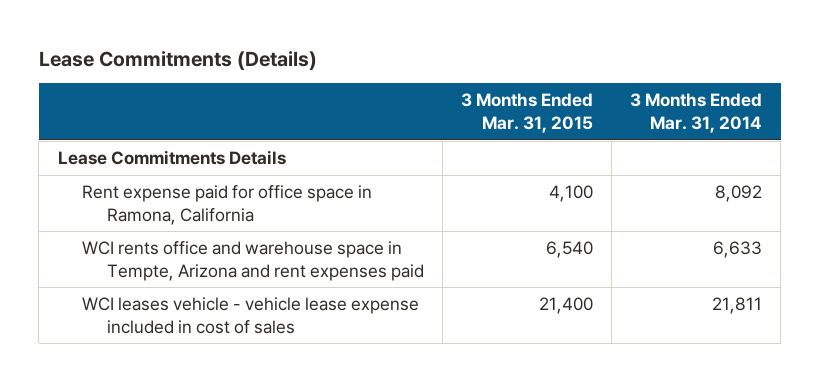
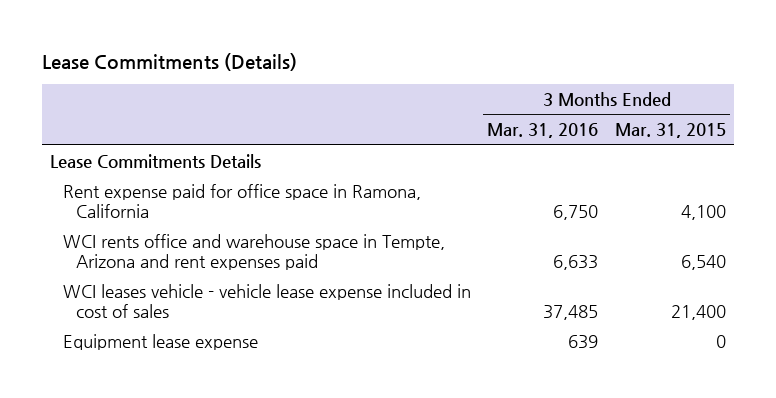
[630,93,763,133] 3 Months Ended Mar. 31, 2014 -> none
none -> [487,123,599,139] Mar. 31, 2016
none -> [63,333,259,350] Equipment lease expense

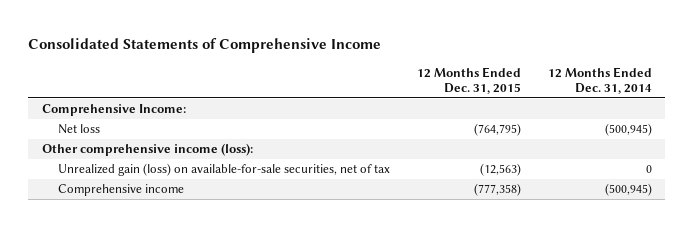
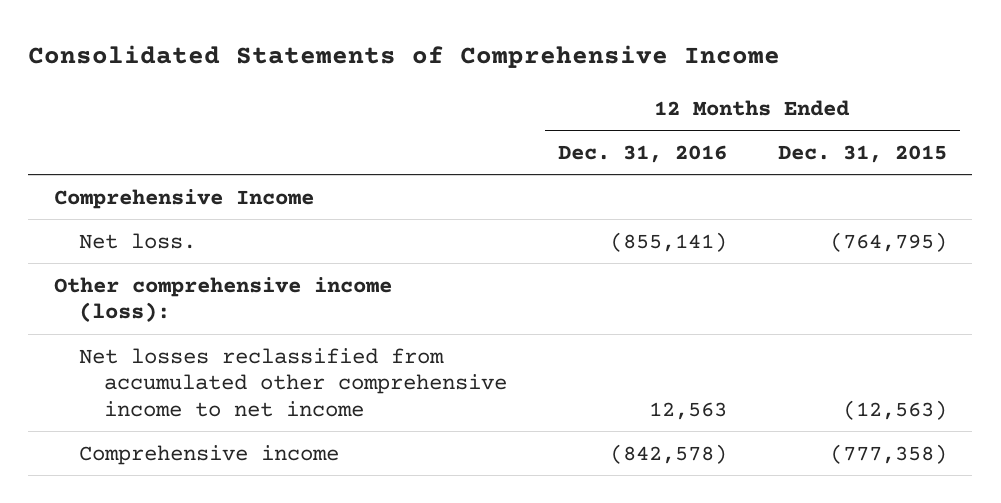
[547,66,652,95] 12 Months Ended Dec. 31, 2014 -> none
none -> [557,144,727,163] Dec. 31, 2016
[41,104,186,117] Comprehensive Income: -> [53,188,314,209] Comprehensive Income
[58,124,101,135] Net loss -> [78,232,196,249] Net loss.
[58,163,391,177] Unrealized gain (loss) on available-for-sale securities, net of tax -> [78,347,507,417] Net losses reclassified from accumulated other comprehensive income to net income

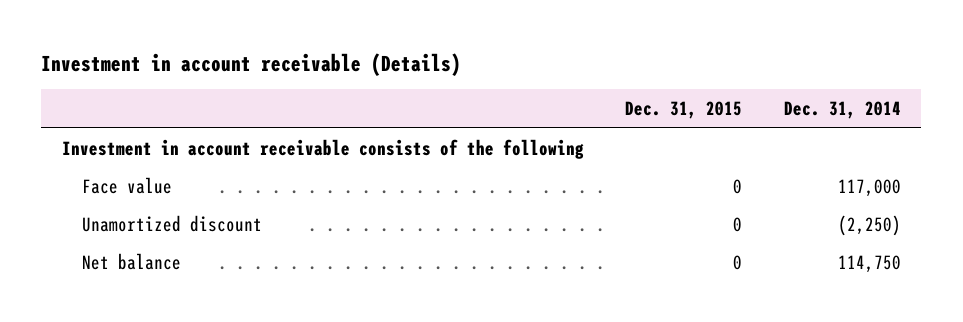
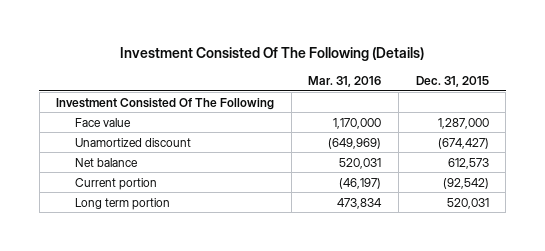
[41,52,462,76] Investment in account receivable (Details) -> [120,47,425,62] Investment Consisted Of The Following (Details)
[783,101,901,120] Dec. 31, 2014 -> none
none -> [308,76,382,88] Mar. 31, 2016
[61,138,584,159] Investment in account receivable consists of the following -> none
none -> [56,97,275,110] Investment Consisted Of The Following
[733,178,743,194] 0 -> [437,117,489,129] 1,287,000
[733,216,743,232] 0 -> [437,137,489,149] (674,427)
[733,254,743,270] 0 -> [447,157,489,169] 612,573
none -> [75,177,158,190] Current portion
none -> [75,197,171,210] Long term portion

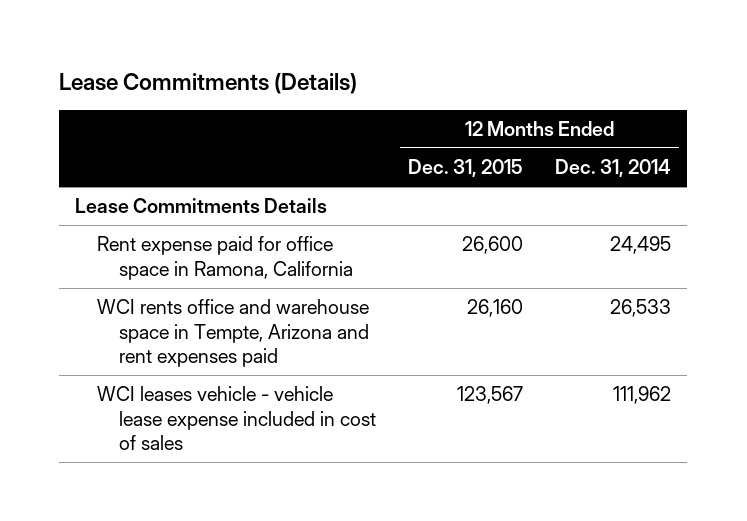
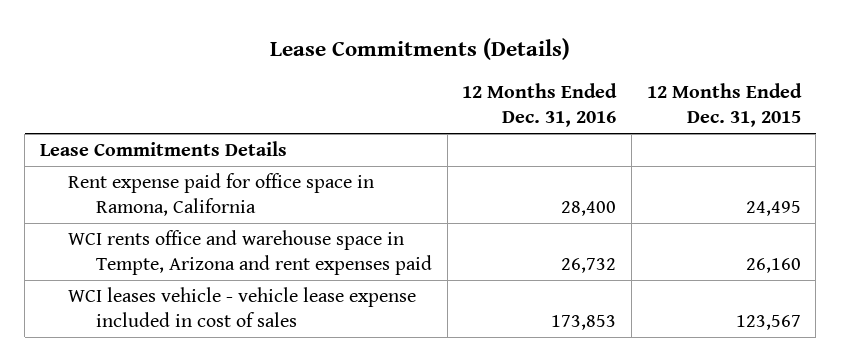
[555,159,672,178] Dec. 31, 2014 -> none
none -> [462,83,618,128] 12 Months Ended Dec. 31, 2016
[462,236,524,255] 26,600 -> [745,201,801,217] 24,495

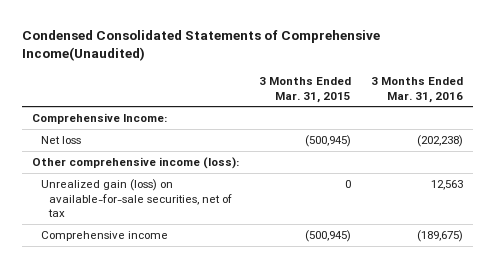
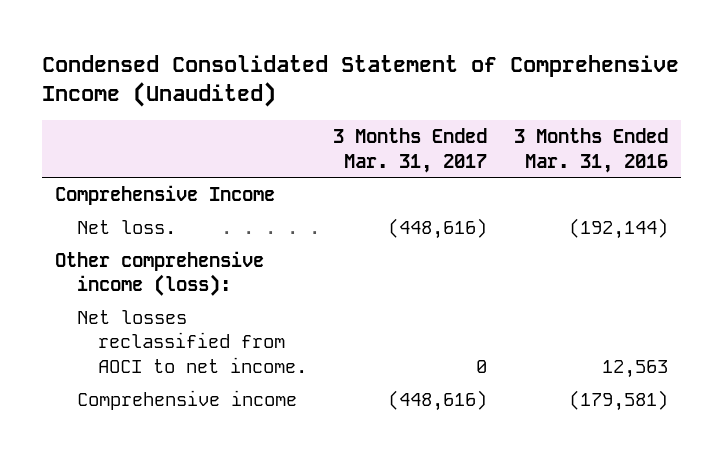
[21,30,380,62] Condensed Consolidated Statements of Comprehensive Income(Unaudited) -> [42,54,680,108] Condensed Consolidated Statement of Comprehensive Income (Unaudited)
[259,77,352,103] 3 Months Ended Mar. 31, 2015 -> none
none -> [333,128,488,173] 3 Months Ended Mar. 31, 2017
[32,113,168,125] Comprehensive Income: -> [55,185,276,206] Comprehensive Income
[40,136,81,145] Net loss -> [76,220,176,235] Net loss.
[417,135,464,148] (202,238) -> [568,218,668,240] (192,144)
[40,179,233,217] Unrealized gain (loss) on available-for-sale securities, net of tax -> [76,310,307,373] Net losses reclassified from AOCI to net income.
[417,230,464,243] (189,675) -> [568,390,668,412] (179,581)

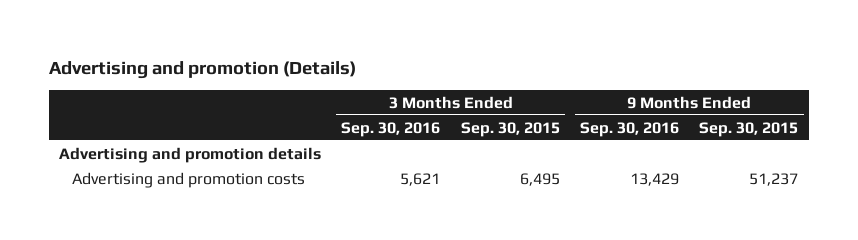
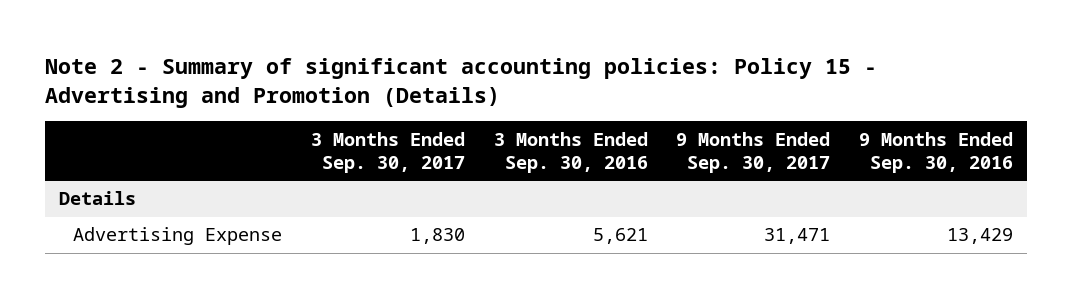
[48,60,356,79] Advertising and promotion (Details) -> [45,57,878,108] Note 2 - Summary of significant accounting policies: Policy 15 - Advertising and Promotion (Details)
[460,121,560,137] Sep. 30, 2015 -> none
[699,121,799,137] Sep. 30, 2015 -> none
none -> [310,131,465,174] 3 Months Ended Sep. 30, 2017
none -> [676,131,831,174] 9 Months Ended Sep. 30, 2017
[59,146,322,163] Advertising and promotion details -> none
none -> [59,191,137,206] Details
[71,171,305,188] Advertising and promotion costs -> [73,227,283,246] Advertising Expense

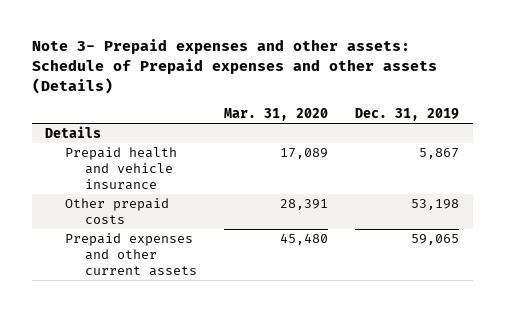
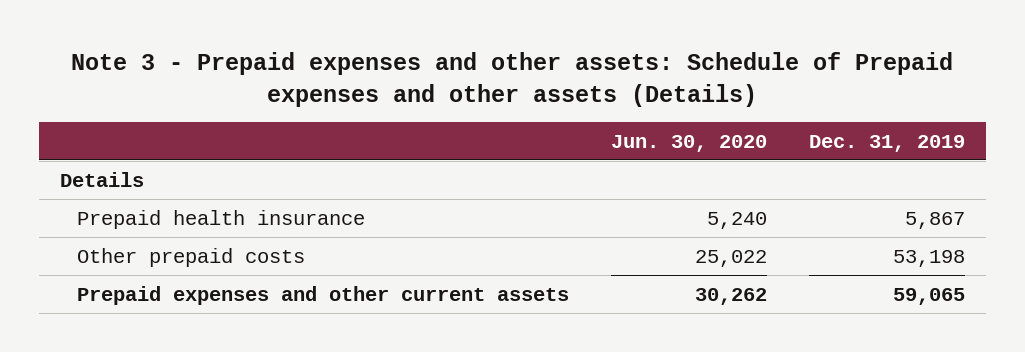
[31,39,437,95] Note 3- Prepaid expenses and other assets: Schedule of Prepaid expenses and other assets (Details) -> [71,52,954,107] Note 3 - Prepaid expenses and other assets: Schedule of Prepaid expenses and other assets (Details)
[224,108,329,122] Mar. 31, 2020 -> none
none -> [611,134,768,152] Jun. 30, 2020
[65,147,178,190] Prepaid health and vehicle insurance -> [76,209,365,229] Prepaid health insurance

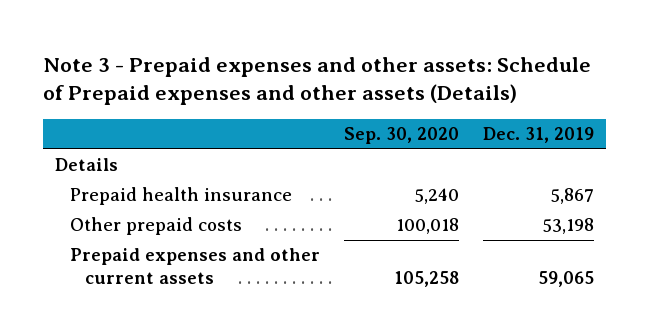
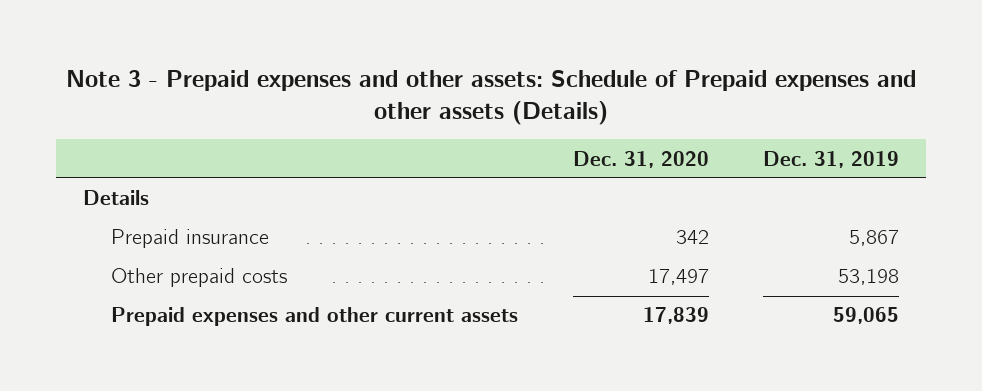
[344,127,460,145] Sep. 30, 2020 -> none
none -> [572,150,709,168] Dec. 31, 2020
[70,187,293,206] Prepaid health insurance -> [111,229,270,249] Prepaid insurance

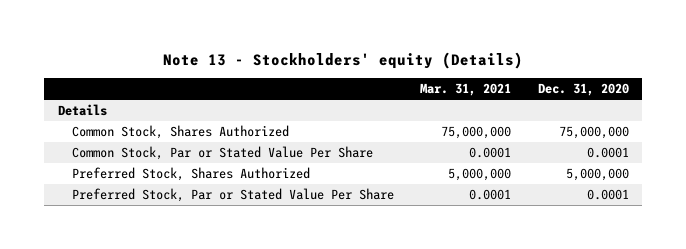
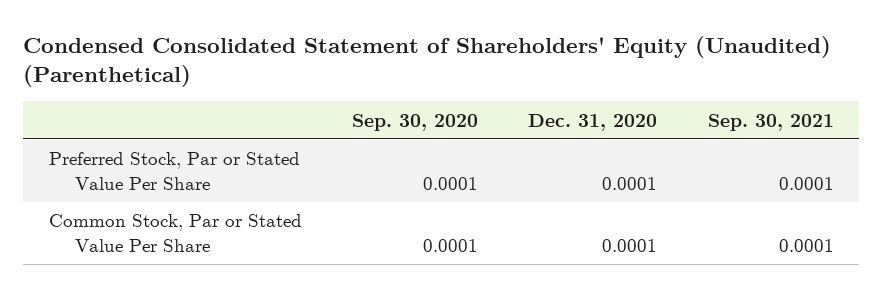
[163,51,524,69] Note 13 - Stockholders' equity (Details) -> [23,35,832,88] Condensed Consolidated Statement of Shareholders' Equity (Unaudited) (Parenthetical)
[420,83,512,97] Mar. 31, 2021 -> none
none -> [351,113,478,131] Sep. 30, 2020
none -> [707,113,834,131] Sep. 30, 2021
[57,104,107,117] Details -> none
[72,125,290,140] Common Stock, Shares Authorized -> none
[72,167,311,182] Preferred Stock, Shares Authorized -> none
[72,146,374,161] Common Stock, Par or Stated Value Per Share -> [48,214,302,252] Common Stock, Par or Stated Value Per Share

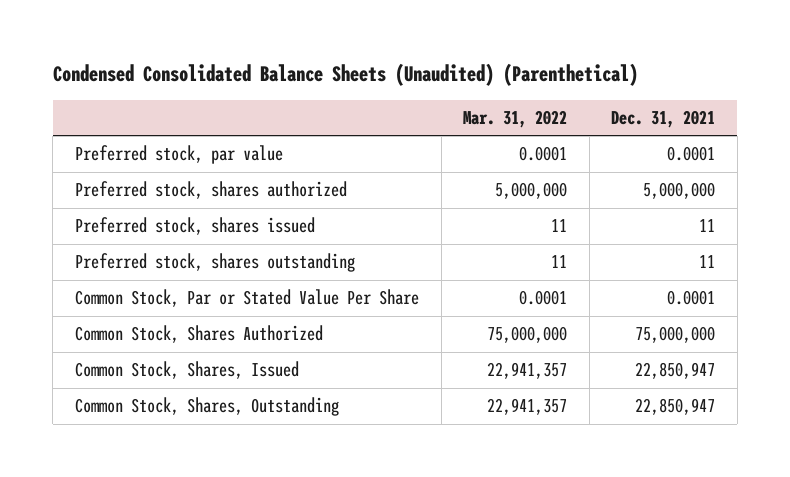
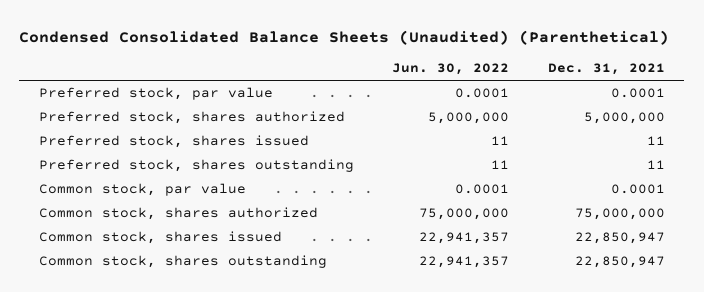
[463,109,568,128] Mar. 31, 2022 -> none
none -> [392,63,510,76] Jun. 30, 2022
[75,289,420,308] Common Stock, Par or Stated Value Per Share -> [38,183,246,197] Common stock, par value
[75,325,324,344] Common Stock, Shares Authorized -> [38,207,318,221] Common stock, shares authorized
[75,361,300,380] Common Stock, Shares, Issued -> [38,231,282,245] Common stock, shares issued
[75,397,340,417] Common Stock, Shares, Outstanding -> [38,255,327,269] Common stock, shares outstanding

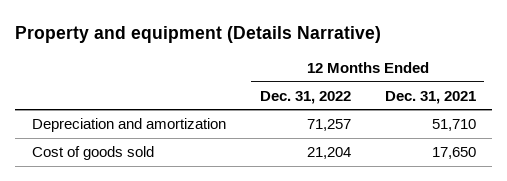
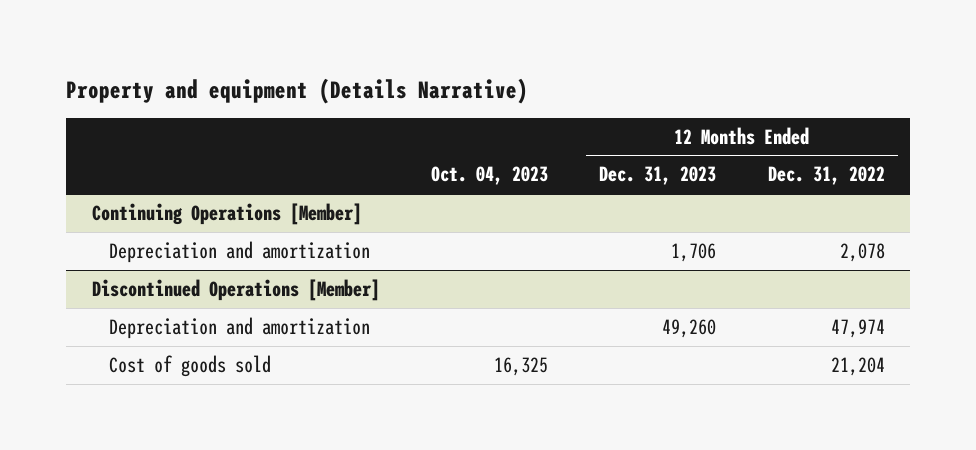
[384,90,476,104] Dec. 31, 2021 -> none
none -> [430,166,548,186] Oct. 04, 2023
none -> [599,166,717,186] Dec. 31, 2023
none -> [91,202,362,225] Continuing Operations [Member]
[306,119,351,132] 71,257 -> [839,242,885,262] 2,078
none -> [91,278,380,301] Discontinued Operations [Member]
none -> [109,316,371,339] Depreciation and amortization

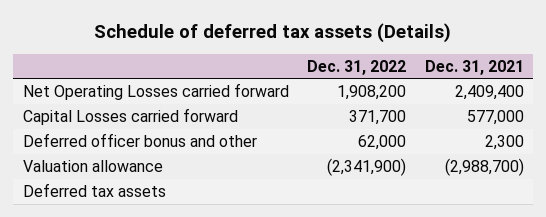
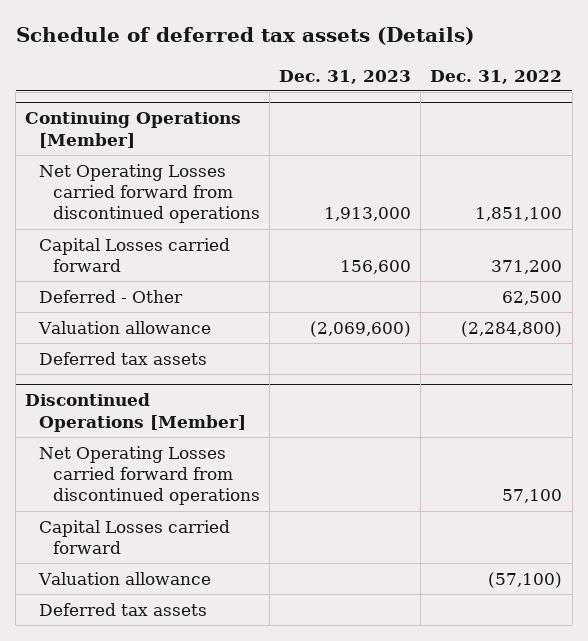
[424,59,524,75] Dec. 31, 2021 -> none
none -> [279,69,412,84] Dec. 31, 2023
none -> [25,112,242,148] Continuing Operations [Member]
[22,82,289,100] Net Operating Losses carried forward -> [39,163,261,224] Net Operating Losses carried forward from discontinued operations
[337,84,407,100] 1,908,200 -> [475,207,563,222] 1,851,100
[349,109,407,125] 371,700 -> [491,260,563,275] 371,200
[22,132,257,147] Deferred officer bonus and other -> [39,289,184,303] Deferred - Other
[358,134,407,150] 62,000 -> [502,290,563,305] 62,500
[327,157,407,176] (2,341,900) -> [461,320,563,337] (2,284,800)
none -> [25,393,247,432] Discontinued Operations [Member]
none -> [39,445,261,506] Net Operating Losses carried forward from discontinued operations
none -> [39,519,231,555] Capital Losses carried forward
none -> [38,571,212,585] Valuation allowance
none -> [39,602,208,616] Deferred tax assets

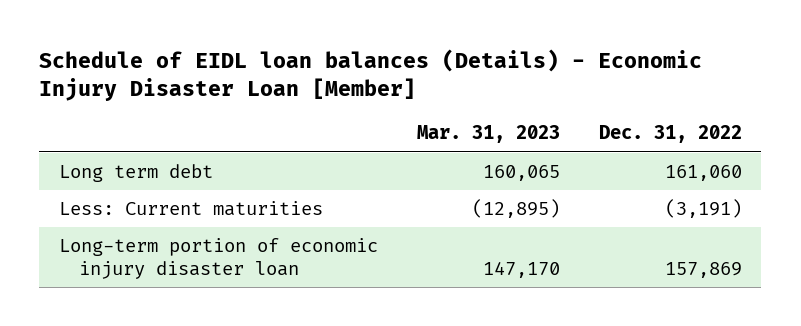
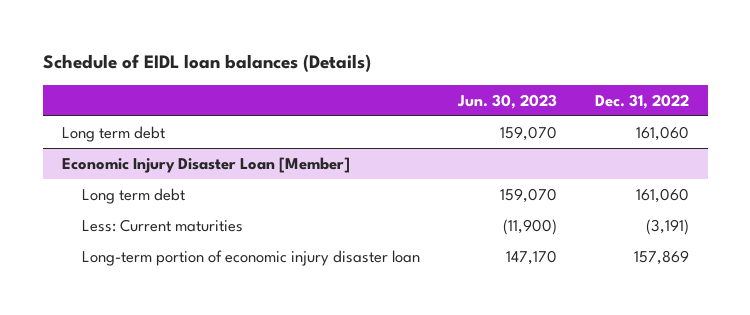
[39,48,703,102] Schedule of EIDL loan balances (Details) - Economic Injury Disaster Loan [Member] -> [42,54,371,73] Schedule of EIDL loan balances (Details)
[416,125,560,144] Mar. 31, 2023 -> none
none -> [456,93,557,109] Jun. 30, 2023
none -> [61,156,350,173] Economic Injury Disaster Loan [Member]
none -> [81,187,185,204] Long term debt

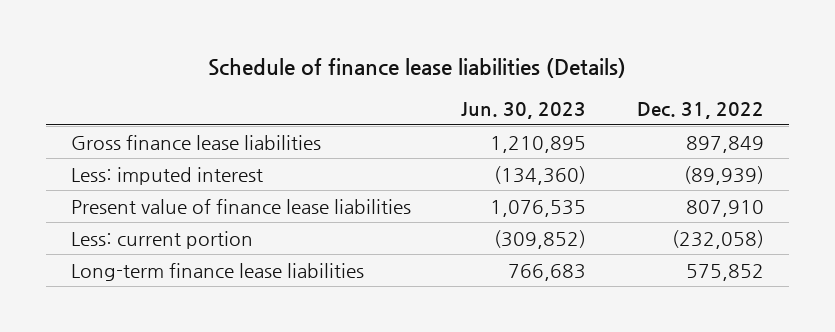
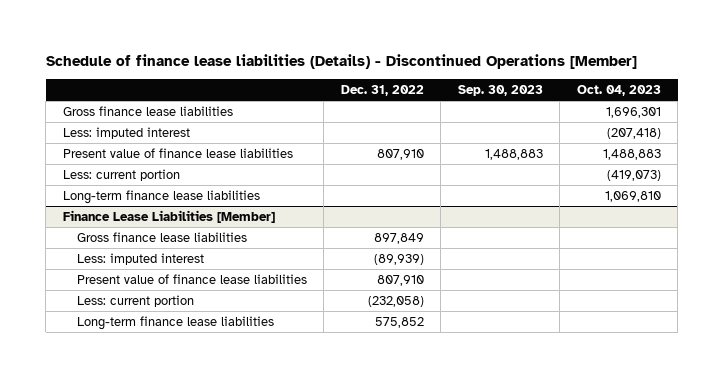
[208,57,627,78] Schedule of finance lease liabilities (Details) -> [45,54,637,70] Schedule of finance lease liabilities (Details) - Discontinued Operations [Member]
[461,101,587,119] Jun. 30, 2023 -> none
none -> [457,85,543,97] Sep. 30, 2023
none -> [576,85,661,97] Oct. 04, 2023
none -> [62,105,233,116] Gross finance lease liabilities
none -> [62,126,190,139] Less: imputed interest
none -> [62,147,293,158] Present value of finance lease liabilities
none -> [62,168,180,181] Less: current portion
none -> [62,189,260,204] Long-term finance lease liabilities
none -> [62,209,275,223] Finance Lease Liabilities [Member]

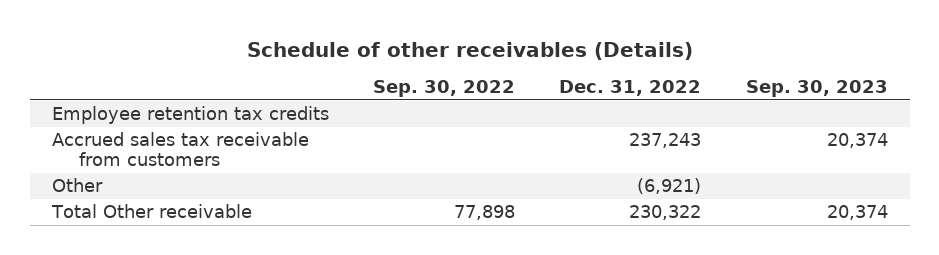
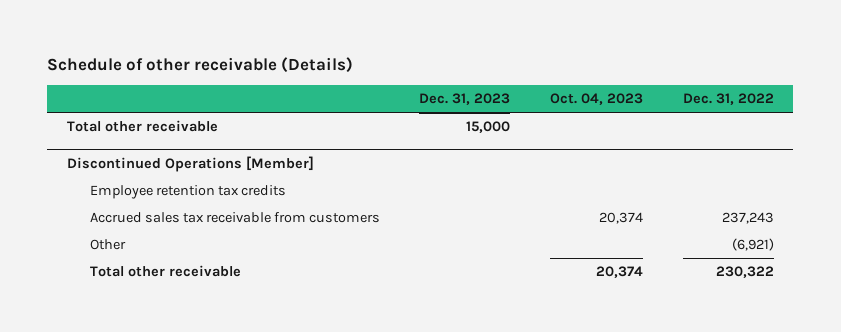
[246,41,693,60] Schedule of other receivables (Details) -> [47,57,354,74] Schedule of other receivable (Details)
[373,80,516,98] Sep. 30, 2022 -> none
[745,80,888,98] Sep. 30, 2023 -> none
none -> [419,93,511,106] Dec. 31, 2023
none -> [549,93,643,106] Oct. 04, 2023
none -> [67,120,219,133] Total other receivable
none -> [67,155,315,172] Discontinued Operations [Member]
[50,204,252,219] Total Other receivable -> [89,265,241,278] Total other receivable

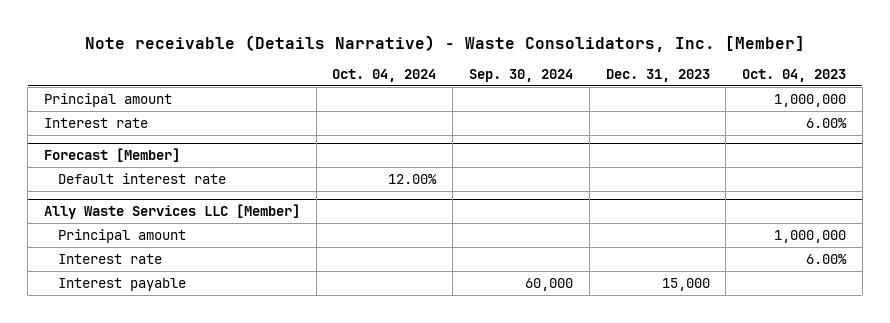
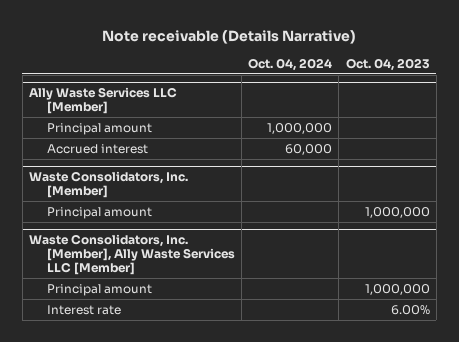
[84,34,805,52] Note receivable (Details Narrative) - Waste Consolidators, Inc. [Member] -> [102,29,357,44] Note receivable (Details Narrative)
[468,69,573,83] Sep. 30, 2024 -> none
[605,69,710,83] Dec. 31, 2023 -> none
[43,92,172,107] Principal amount -> none
[43,117,148,128] Interest rate -> none
[43,148,180,163] Forecast [Member] -> none
[58,172,227,184] Default interest rate -> none
none -> [46,122,152,135] Principal amount
none -> [46,143,148,154] Accrued interest
none -> [28,170,188,199] Waste Consolidators, Inc. [Member]
none -> [28,233,235,276] Waste Consolidators, Inc. [Member], Ally Waste Services LLC [Member]
none -> [46,283,152,296] Principal amount
[58,277,187,291] Interest payable -> none

